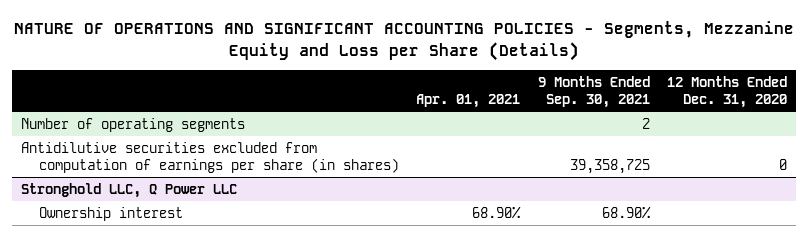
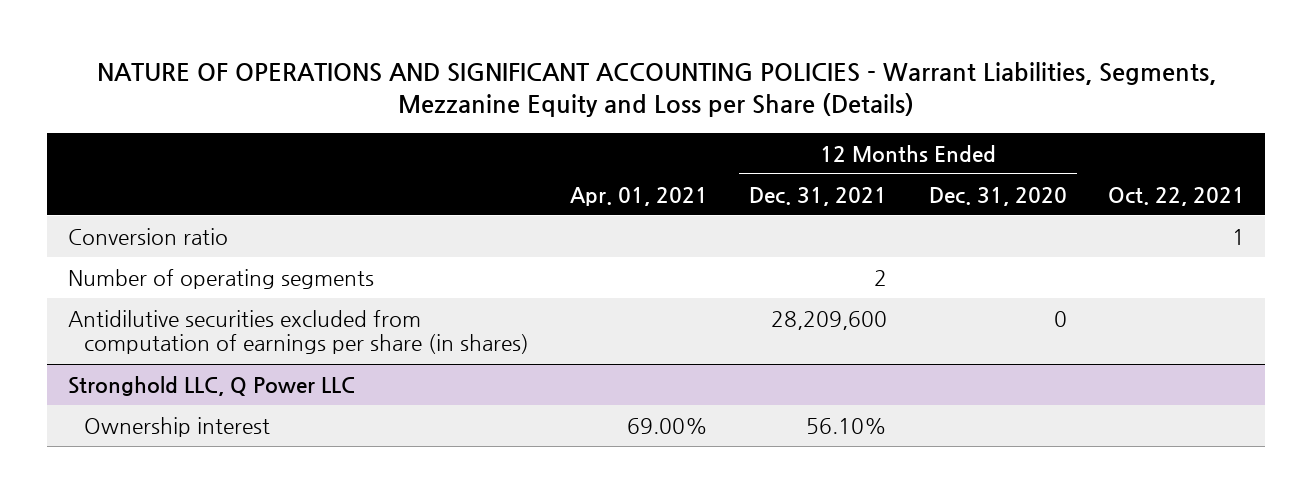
[14,20,795,61] NATURE OF OPERATIONS AND SIGNIFICANT ACCOUNTING POLICIES - Segments, Mezzanine Equity and Loss per Share (Details) -> [97,61,1217,118] NATURE OF OPERATIONS AND SIGNIFICANT ACCOUNTING POLICIES - Warrant Liabilities, Segments, Mezzanine Equity and Loss per Share (Details)
[537,75,650,109] 9 Months Ended Sep. 30, 2021 -> none
none -> [749,186,888,206] Dec. 31, 2021
none -> [1107,186,1245,206] Oct. 22, 2021
none -> [67,227,228,245] Conversion ratio
[472,206,522,220] 68.90% -> [627,417,709,434] 69.00%

